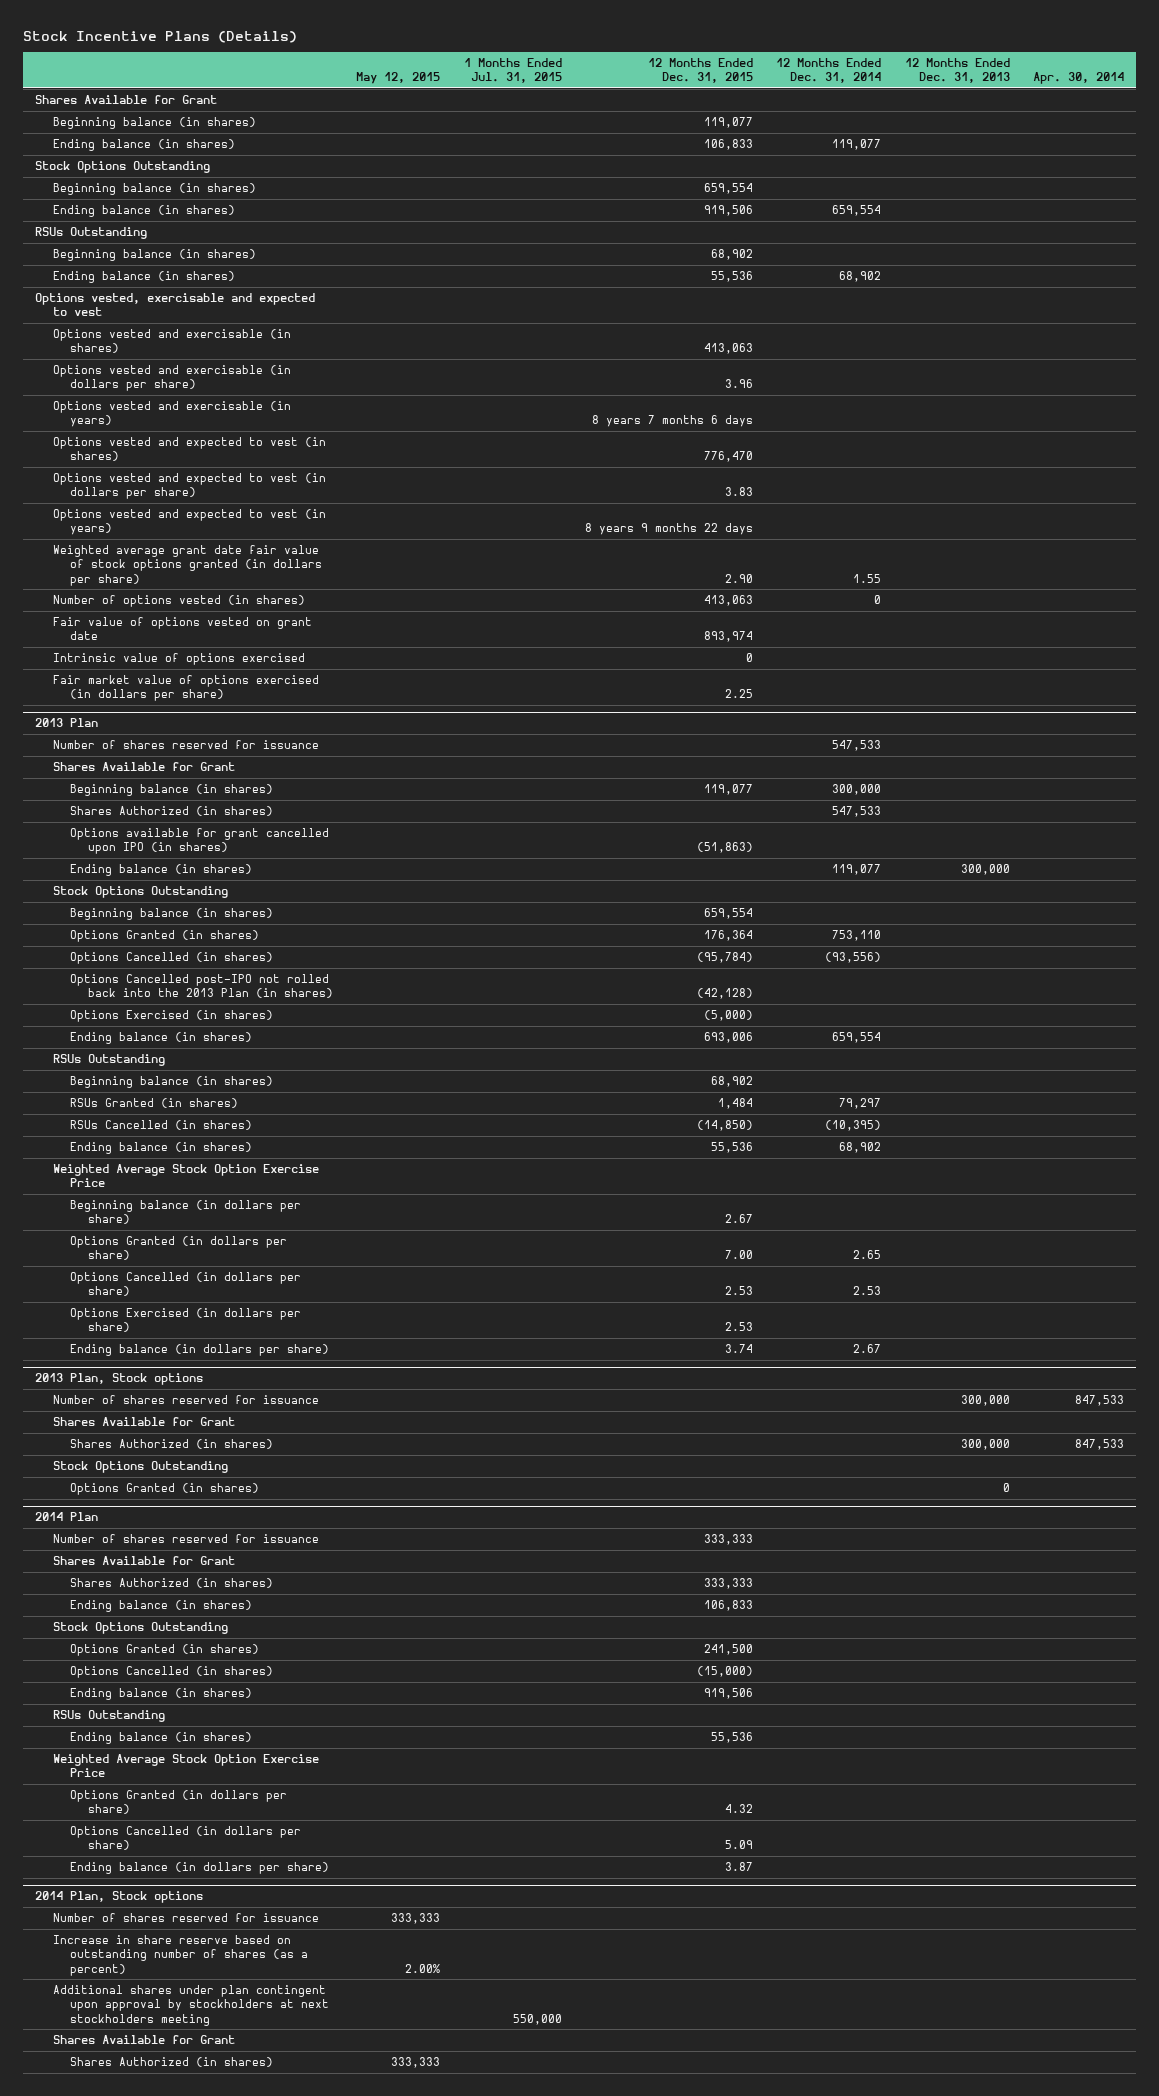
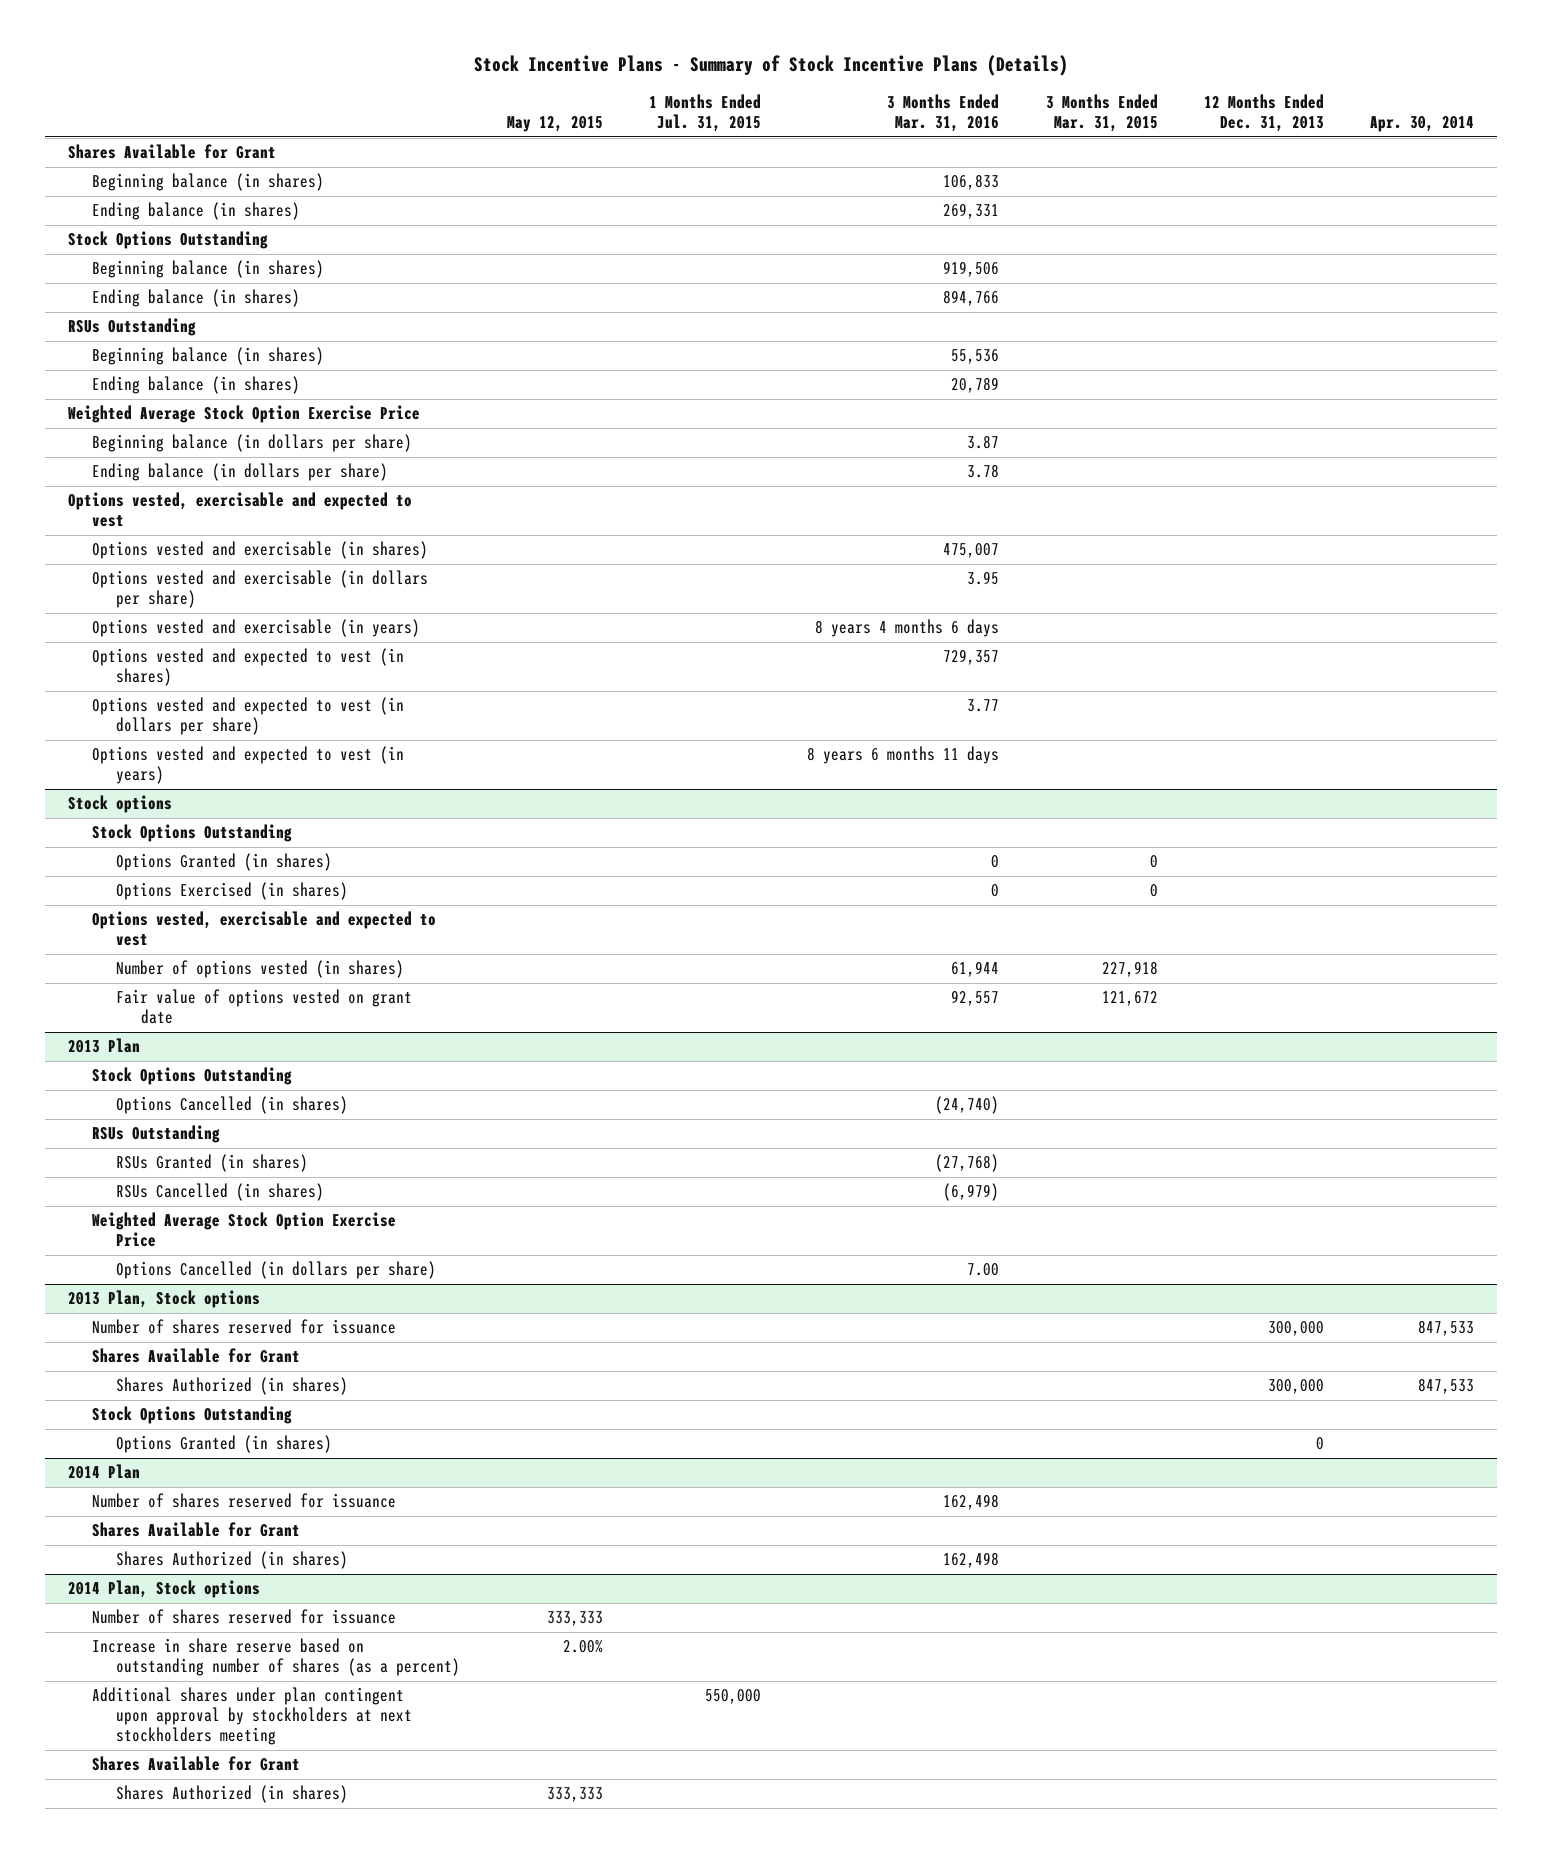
[23,30,298,43] Stock Incentive Plans (Details) -> [474,55,1069,77] Stock Incentive Plans - Summary of Stock Incentive Plans (Details)
[648,58,754,84] 12 Months Ended Dec. 31, 2015 -> none
[776,58,882,84] 12 Months Ended Dec. 31, 2014 -> none
none -> [887,94,1000,133] 3 Months Ended Mar. 31, 2016
none -> [1045,94,1158,133] 3 Months Ended Mar. 31, 2015
none -> [68,405,421,424] Weighted Average Stock Option Exercise Price
none -> [92,434,413,453] Beginning balance (in dollars per share)
none -> [92,463,389,482] Ending balance (in dollars per share)
[52,545,323,586] Weighted average grant date fair value of stock options granted (in dollars per share) -> none
[52,595,305,608] Number of options vested (in shares) -> none
[52,617,312,641] Fair value of options vested on grant date -> none
[52,653,305,666] Intrinsic value of options exercised -> none
[52,675,319,702] Fair market value of options exercised (in dollars per share) -> none
none -> [68,795,173,814] Stock options
none -> [92,824,293,843] Stock Options Outstanding
none -> [116,853,333,872] Options Granted (in shares)
none -> [116,882,349,901] Options Exercised (in shares)
none -> [92,911,437,947] Options vested, exercisable and expected to vest
none -> [116,960,405,979] Number of options vested (in shares)
none -> [116,989,413,1025] Fair value of options vested on grant date
[52,740,319,750] Number of shares reserved for issuance -> none
[52,762,235,772] Shares Available for Grant -> none
[70,784,274,797] Beginning balance (in shares) -> none
[70,806,274,817] Shares Authorized (in shares) -> none
[70,828,330,855] Options available for grant cancelled upon IPO (in shares) -> none
[70,864,253,877] Ending balance (in shares) -> none
[70,908,274,921] Beginning balance (in shares) -> none
[70,930,260,943] Options Granted (in shares) -> none
[70,974,334,999] Options Cancelled post-IPO not rolled back into the 2013 Plan (in shares) -> none
[70,1010,274,1023] Options Exercised (in shares) -> none
[70,1032,253,1045] Ending balance (in shares) -> none
[70,1076,274,1089] Beginning balance (in shares) -> none
[70,1142,253,1155] Ending balance (in shares) -> none
[70,1200,302,1225] Beginning balance (in dollars per share) -> none
[70,1236,288,1261] Options Granted (in dollars per share) -> none
[70,1308,302,1333] Options Exercised (in dollars per share) -> none
[70,1344,330,1357] Ending balance (in dollars per share) -> none
[70,1600,253,1613] Ending balance (in shares) -> none
[52,1622,228,1635] Stock Options Outstanding -> none
[70,1644,260,1657] Options Granted (in shares) -> none
[70,1666,274,1679] Options Cancelled (in shares) -> none
[70,1688,253,1701] Ending balance (in shares) -> none
[52,1710,165,1723] RSUs Outstanding -> none
[70,1732,253,1745] Ending balance (in shares) -> none
[52,1754,319,1778] Weighted Average Stock Option Exercise Price -> none
[70,1790,288,1815] Options Granted (in dollars per share) -> none
[70,1826,302,1851] Options Cancelled (in dollars per share) -> none
[70,1862,330,1875] Ending balance (in dollars per share) -> none

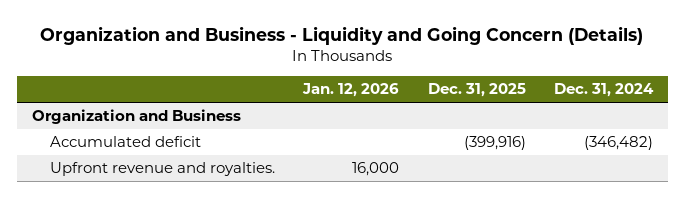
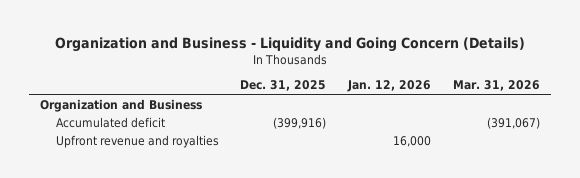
[554,83,655,98] Dec. 31, 2024 -> none
none -> [452,80,540,92] Mar. 31, 2026
[49,162,275,177] Upfront revenue and royalties. -> [55,134,219,148] Upfront revenue and royalties

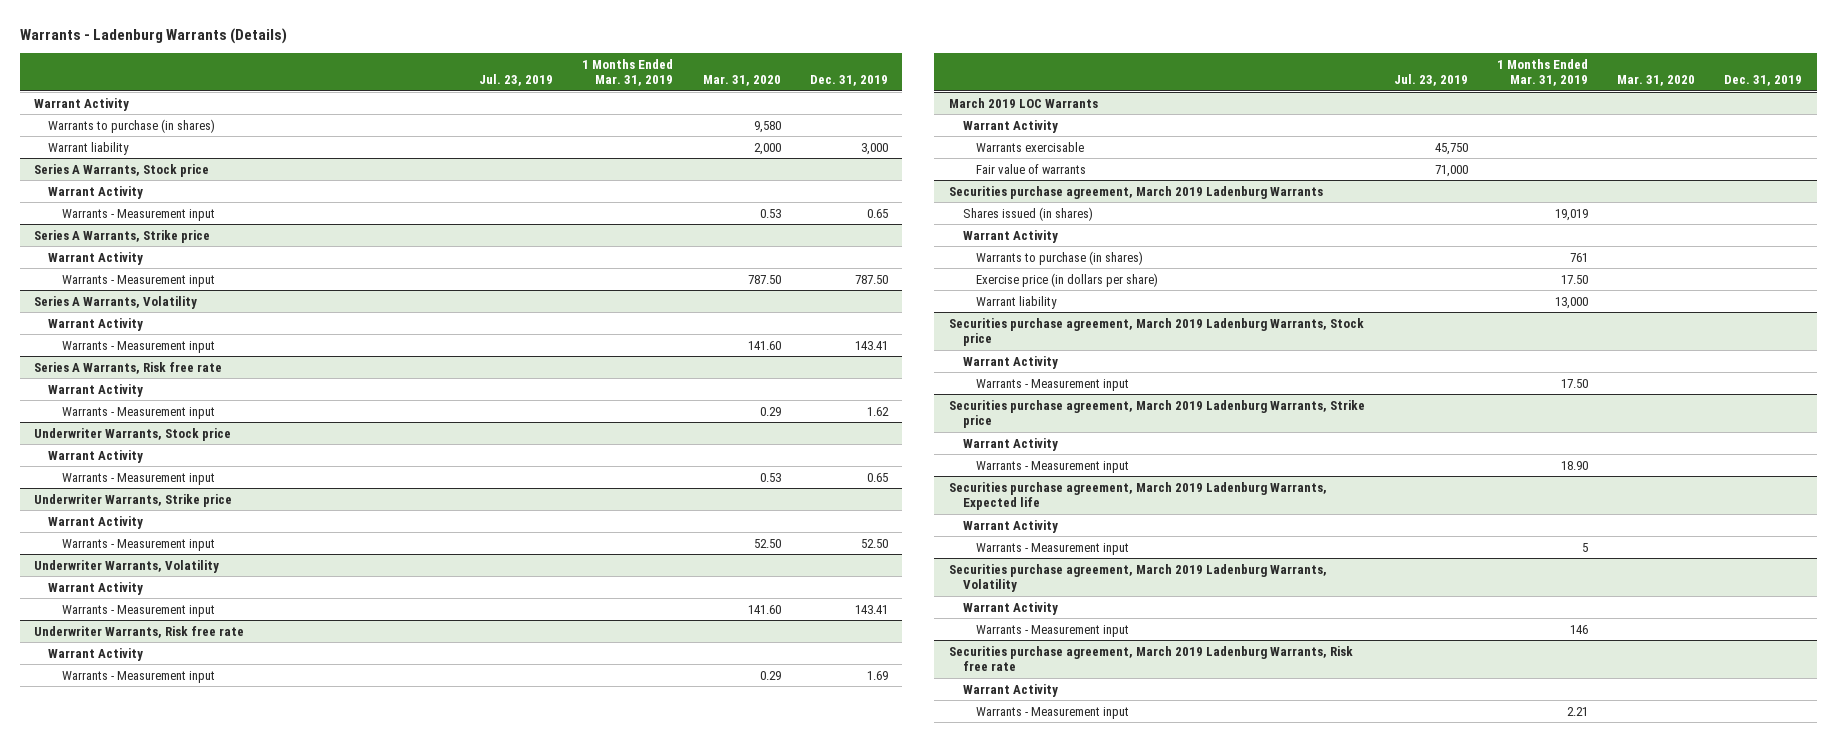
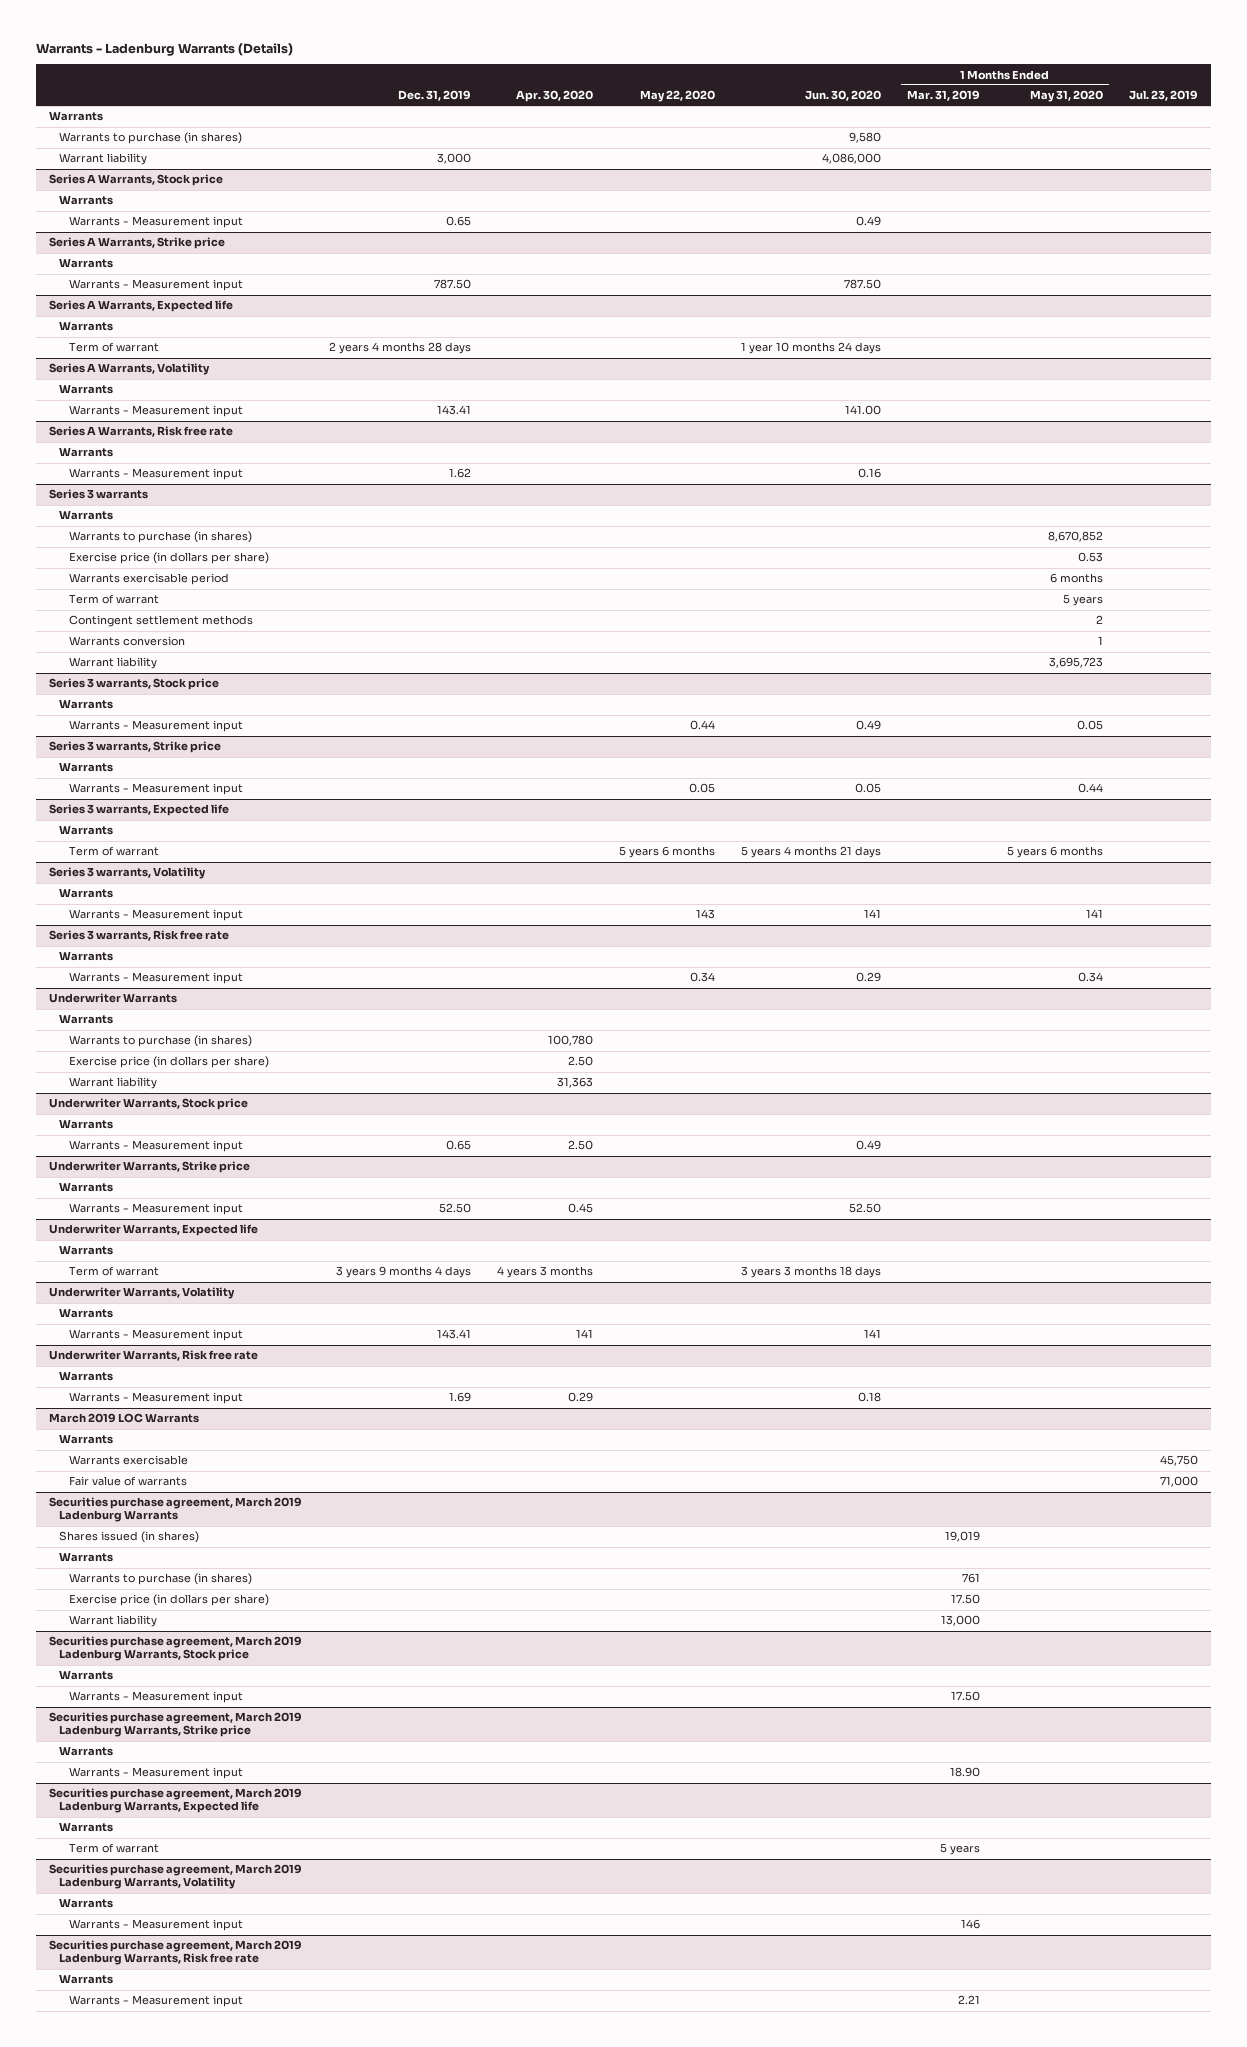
[702,75,781,87] Mar. 31, 2020 -> none
none -> [515,90,593,103] Apr. 30, 2020
none -> [639,90,715,103] May 22, 2020
none -> [805,90,882,102] Jun. 30, 2020
none -> [1029,90,1103,103] May 31, 2020
[34,97,130,111] Warrant Activity -> [49,111,104,122] Warrants
[48,185,144,199] Warrant Activity -> [59,195,114,206] Warrants
[48,251,144,265] Warrant Activity -> [59,258,114,269] Warrants
none -> [49,300,234,313] Series A Warrants, Expected life
none -> [59,321,114,332] Warrants
none -> [69,342,160,353] Term of warrant
[48,317,144,331] Warrant Activity -> [59,384,114,395] Warrants
[48,383,144,397] Warrant Activity -> [59,447,114,458] Warrants
none -> [49,489,149,500] Series 3 warrants
none -> [59,510,114,521] Warrants
none -> [69,531,253,544] Warrants to purchase (in shares)
none -> [69,552,270,565] Exercise price (in dollars per share)
none -> [69,573,230,586] Warrants exercisable period
none -> [69,594,160,605] Term of warrant
none -> [69,615,254,628] Contingent settlement methods
none -> [69,636,186,647] Warrants conversion
none -> [69,657,158,670] Warrant liability
none -> [49,678,220,691] Series 3 warrants, Stock price
none -> [59,699,114,710] Warrants
none -> [69,720,244,733] Warrants - Measurement input
none -> [49,741,222,754] Series 3 warrants, Strike price
none -> [59,762,114,773] Warrants
none -> [69,783,244,796] Warrants - Measurement input
none -> [49,804,230,817] Series 3 warrants, Expected life
none -> [59,825,114,836] Warrants
none -> [69,846,160,857] Term of warrant
none -> [49,867,207,880] Series 3 warrants, Volatility
none -> [59,888,114,899] Warrants
none -> [69,909,244,922] Warrants - Measurement input
none -> [49,930,230,942] Series 3 warrants, Risk free rate
none -> [59,951,114,962] Warrants
none -> [69,972,244,985] Warrants - Measurement input
none -> [49,993,178,1004] Underwriter Warrants
none -> [59,1014,114,1025] Warrants
none -> [69,1035,253,1048] Warrants to purchase (in shares)
none -> [69,1056,270,1069] Exercise price (in dollars per share)
none -> [69,1077,158,1090] Warrant liability
[48,449,144,463] Warrant Activity -> [59,1119,114,1130] Warrants
[48,515,144,529] Warrant Activity -> [59,1182,114,1193] Warrants
none -> [49,1224,259,1237] Underwriter Warrants, Expected life
none -> [59,1245,114,1256] Warrants
none -> [69,1266,160,1277] Term of warrant
[48,581,144,595] Warrant Activity -> [59,1308,114,1319] Warrants
[48,647,144,661] Warrant Activity -> [59,1371,114,1382] Warrants
[962,119,1058,133] Warrant Activity -> [59,1434,114,1445] Warrants
[962,229,1058,243] Warrant Activity -> [59,1552,114,1563] Warrants
[962,355,1058,369] Warrant Activity -> [59,1670,114,1681] Warrants
[962,437,1058,451] Warrant Activity -> [59,1746,114,1757] Warrants
[976,542,1130,555] Warrants - Measurement input -> none
[962,519,1058,533] Warrant Activity -> [59,1822,114,1833] Warrants
none -> [69,1843,160,1854] Term of warrant
[962,601,1058,615] Warrant Activity -> [59,1898,114,1909] Warrants
[962,683,1058,697] Warrant Activity -> [59,1974,114,1985] Warrants

